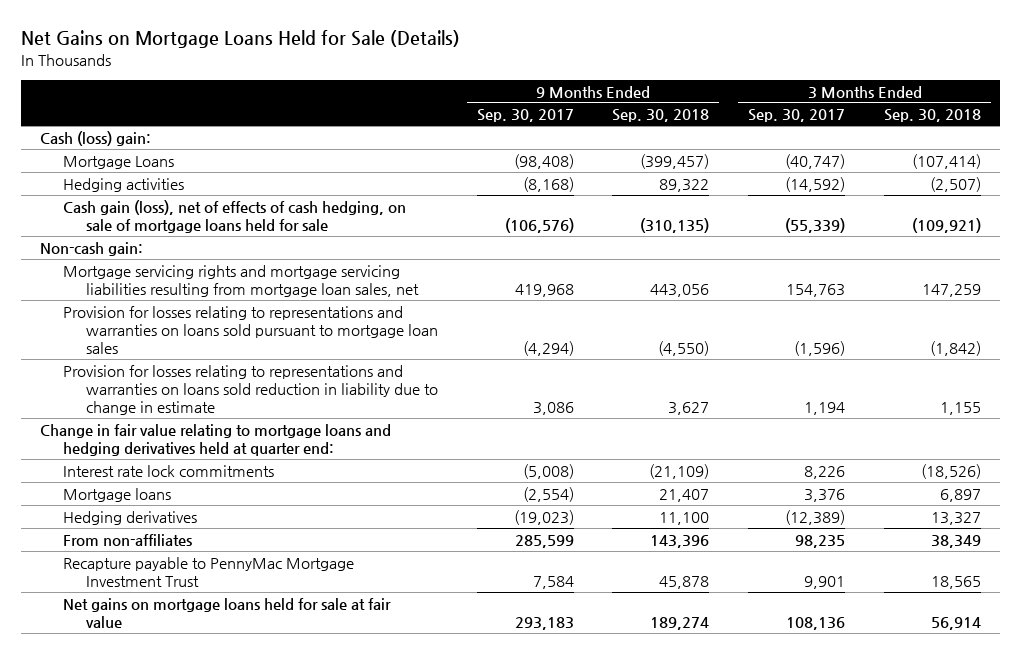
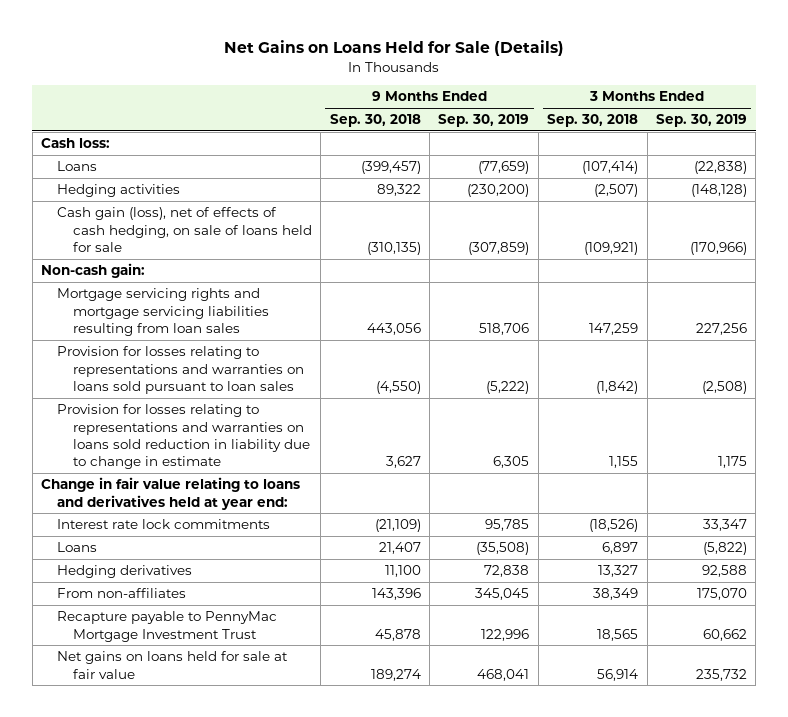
[20,30,460,49] Net Gains on Mortgage Loans Held for Sale (Details) -> [223,40,564,57] Net Gains on Loans Held for Sale (Details)
[476,109,574,123] Sep. 30, 2017 -> none
[748,109,846,123] Sep. 30, 2017 -> none
none -> [438,114,530,128] Sep. 30, 2019
none -> [655,114,747,128] Sep. 30, 2019
[39,130,151,146] Cash (loss) gain: -> [41,138,111,149] Cash loss:
[62,155,174,169] Mortgage Loans -> [57,161,98,172] Loans
[62,199,406,233] Cash gain (loss), net of effects of cash hedging, on sale of mortgage loans held for sale -> [57,207,313,252] Cash gain (loss), net of effects of cash hedging, on sale of loans held for sale
[62,264,419,297] Mortgage servicing rights and mortgage servicing liabilities resulting from mortgage loan sales, net -> [57,288,270,336] Mortgage servicing rights and mortgage servicing liabilities resulting from loan sales
[62,305,438,354] Provision for losses relating to representations and warranties on loans sold pursuant to mortgage loan sales -> [57,346,305,394] Provision for losses relating to representations and warranties on loans sold pursuant to loan sales
[39,423,391,456] Change in fair value relating to mortgage loans and hedging derivatives held at quarter end: -> [41,477,301,510] Change in fair value relating to loans and derivatives held at year end:
[62,487,171,502] Mortgage loans -> [57,542,98,553] Loans
[62,597,391,628] Net gains on mortgage loans held for sale at fair value -> [57,651,289,679] Net gains on loans held for sale at fair value

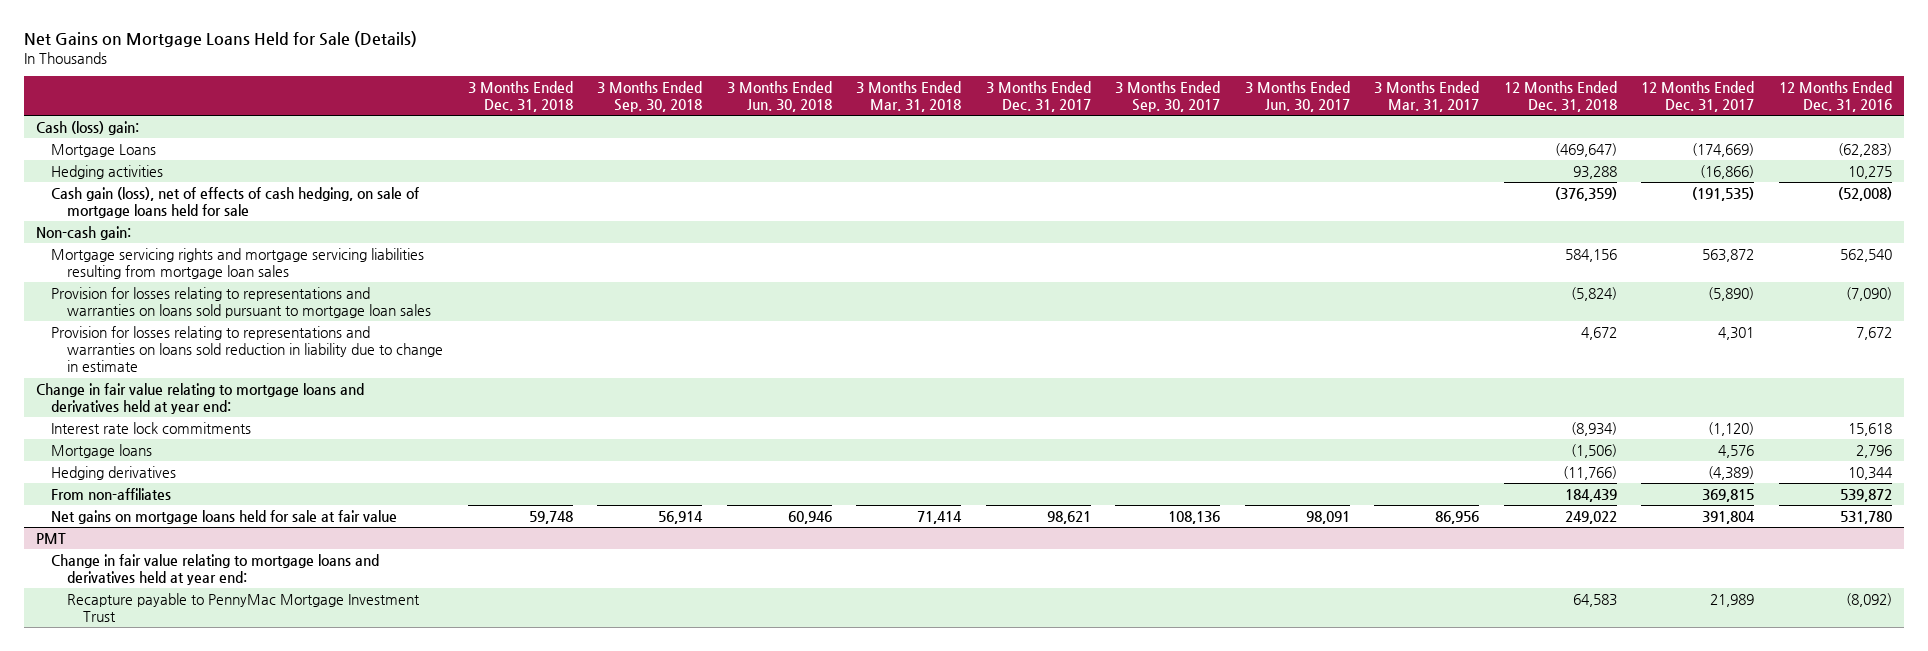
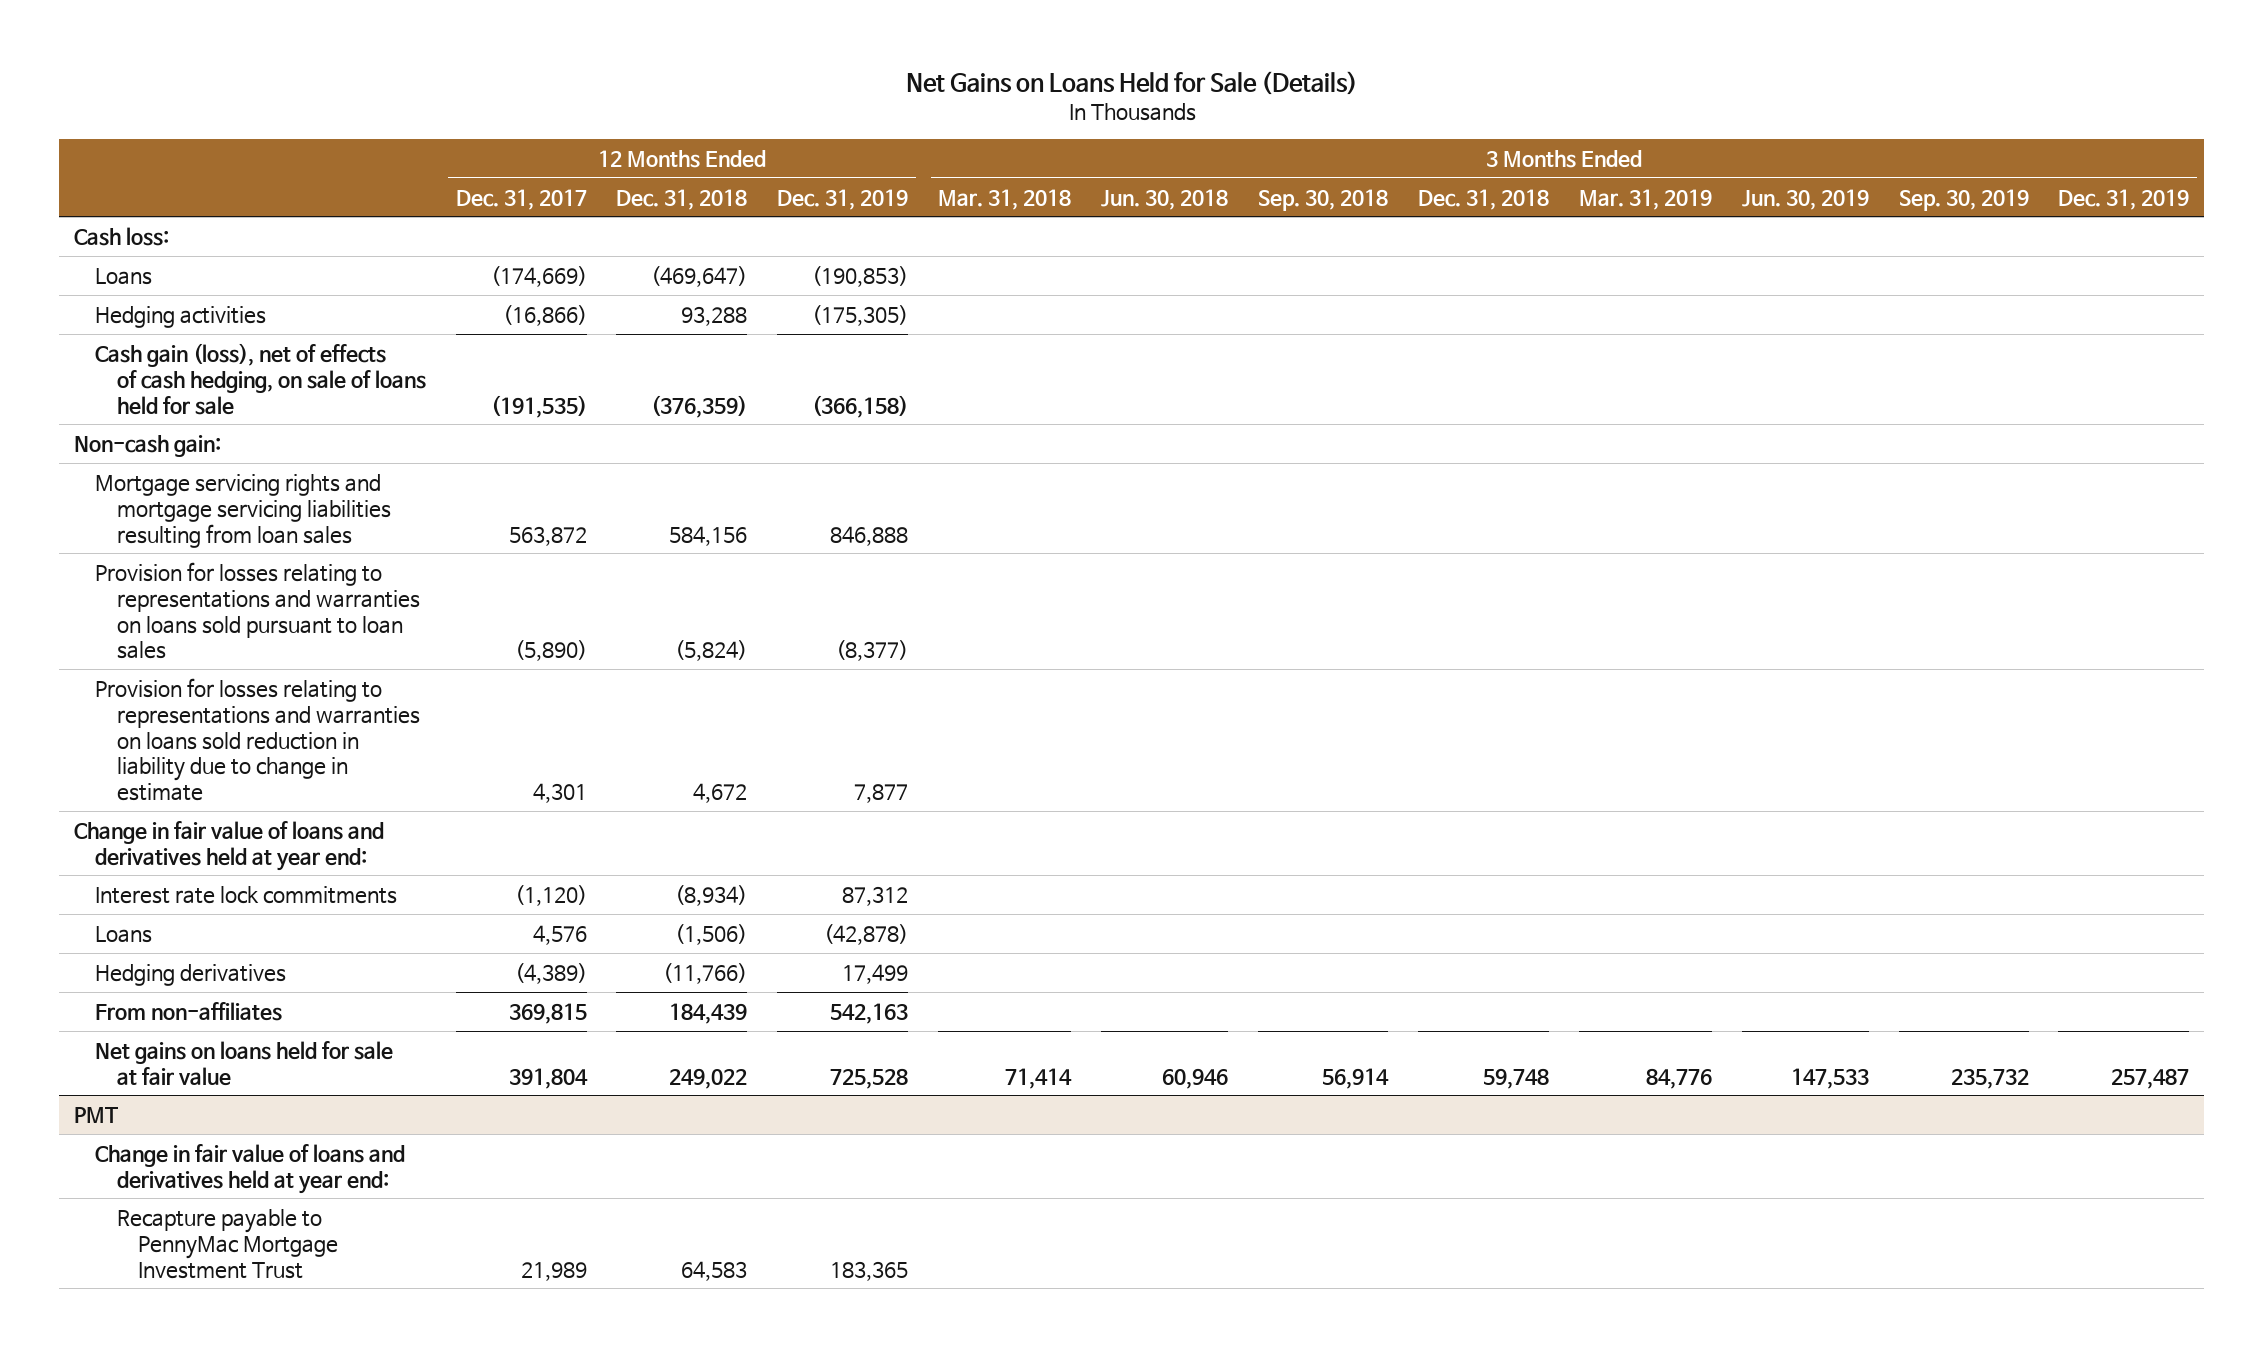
[23,31,417,48] Net Gains on Mortgage Loans Held for Sale (Details) -> [905,70,1358,95] Net Gains on Loans Held for Sale (Details)
[985,80,1091,112] 3 Months Ended Dec. 31, 2017 -> none
[1115,80,1221,112] 3 Months Ended Sep. 30, 2017 -> none
[1244,80,1350,112] 3 Months Ended Jun. 30, 2017 -> none
[1374,80,1480,112] 3 Months Ended Mar. 31, 2017 -> none
[1778,80,1892,112] 12 Months Ended Dec. 31, 2016 -> none
none -> [777,188,909,210] Dec. 31, 2019
none -> [1578,188,1712,210] Mar. 31, 2019
none -> [1741,188,1869,210] Jun. 30, 2019
none -> [1898,188,2029,211] Sep. 30, 2019
none -> [2058,188,2190,210] Dec. 31, 2019
[35,120,139,135] Cash (loss) gain: -> [74,226,170,246] Cash loss:
[51,143,157,157] Mortgage Loans -> [95,267,153,285] Loans
[51,186,420,219] Cash gain (loss), net of effects of cash hedging, on sale of mortgage loans held for sale -> [95,342,426,415] Cash gain (loss), net of effects of cash hedging, on sale of loans held for sale
[51,247,425,280] Mortgage servicing rights and mortgage servicing liabilities resulting from mortgage loan sales -> [95,473,391,548] Mortgage servicing rights and mortgage servicing liabilities resulting from loan sales
[51,286,432,319] Provision for losses relating to representations and warranties on loans sold pursuant to mortgage loan sales -> [95,561,420,660] Provision for losses relating to representations and warranties on loans sold pursuant to loan sales
[35,382,364,415] Change in fair value relating to mortgage loans and derivatives held at year end: -> [74,820,385,871] Change in fair value of loans and derivatives held at year end:
[51,443,153,458] Mortgage loans -> [95,925,153,943] Loans
[51,509,398,524] Net gains on mortgage loans held for sale at fair value -> [95,1040,394,1086] Net gains on loans held for sale at fair value
[51,553,380,586] Change in fair value relating to mortgage loans and derivatives held at year end: -> [95,1143,406,1194] Change in fair value of loans and derivatives held at year end:

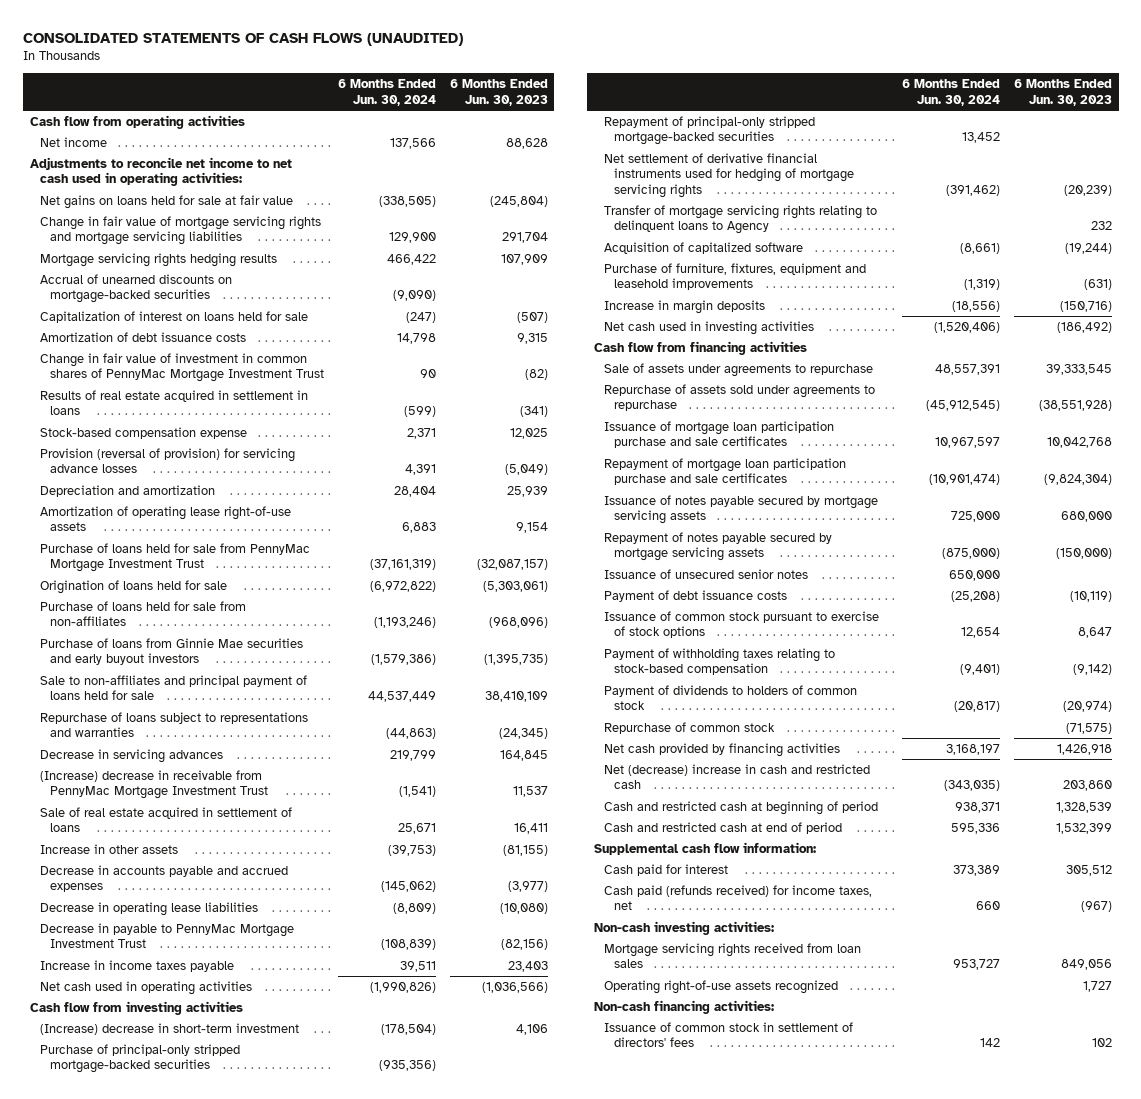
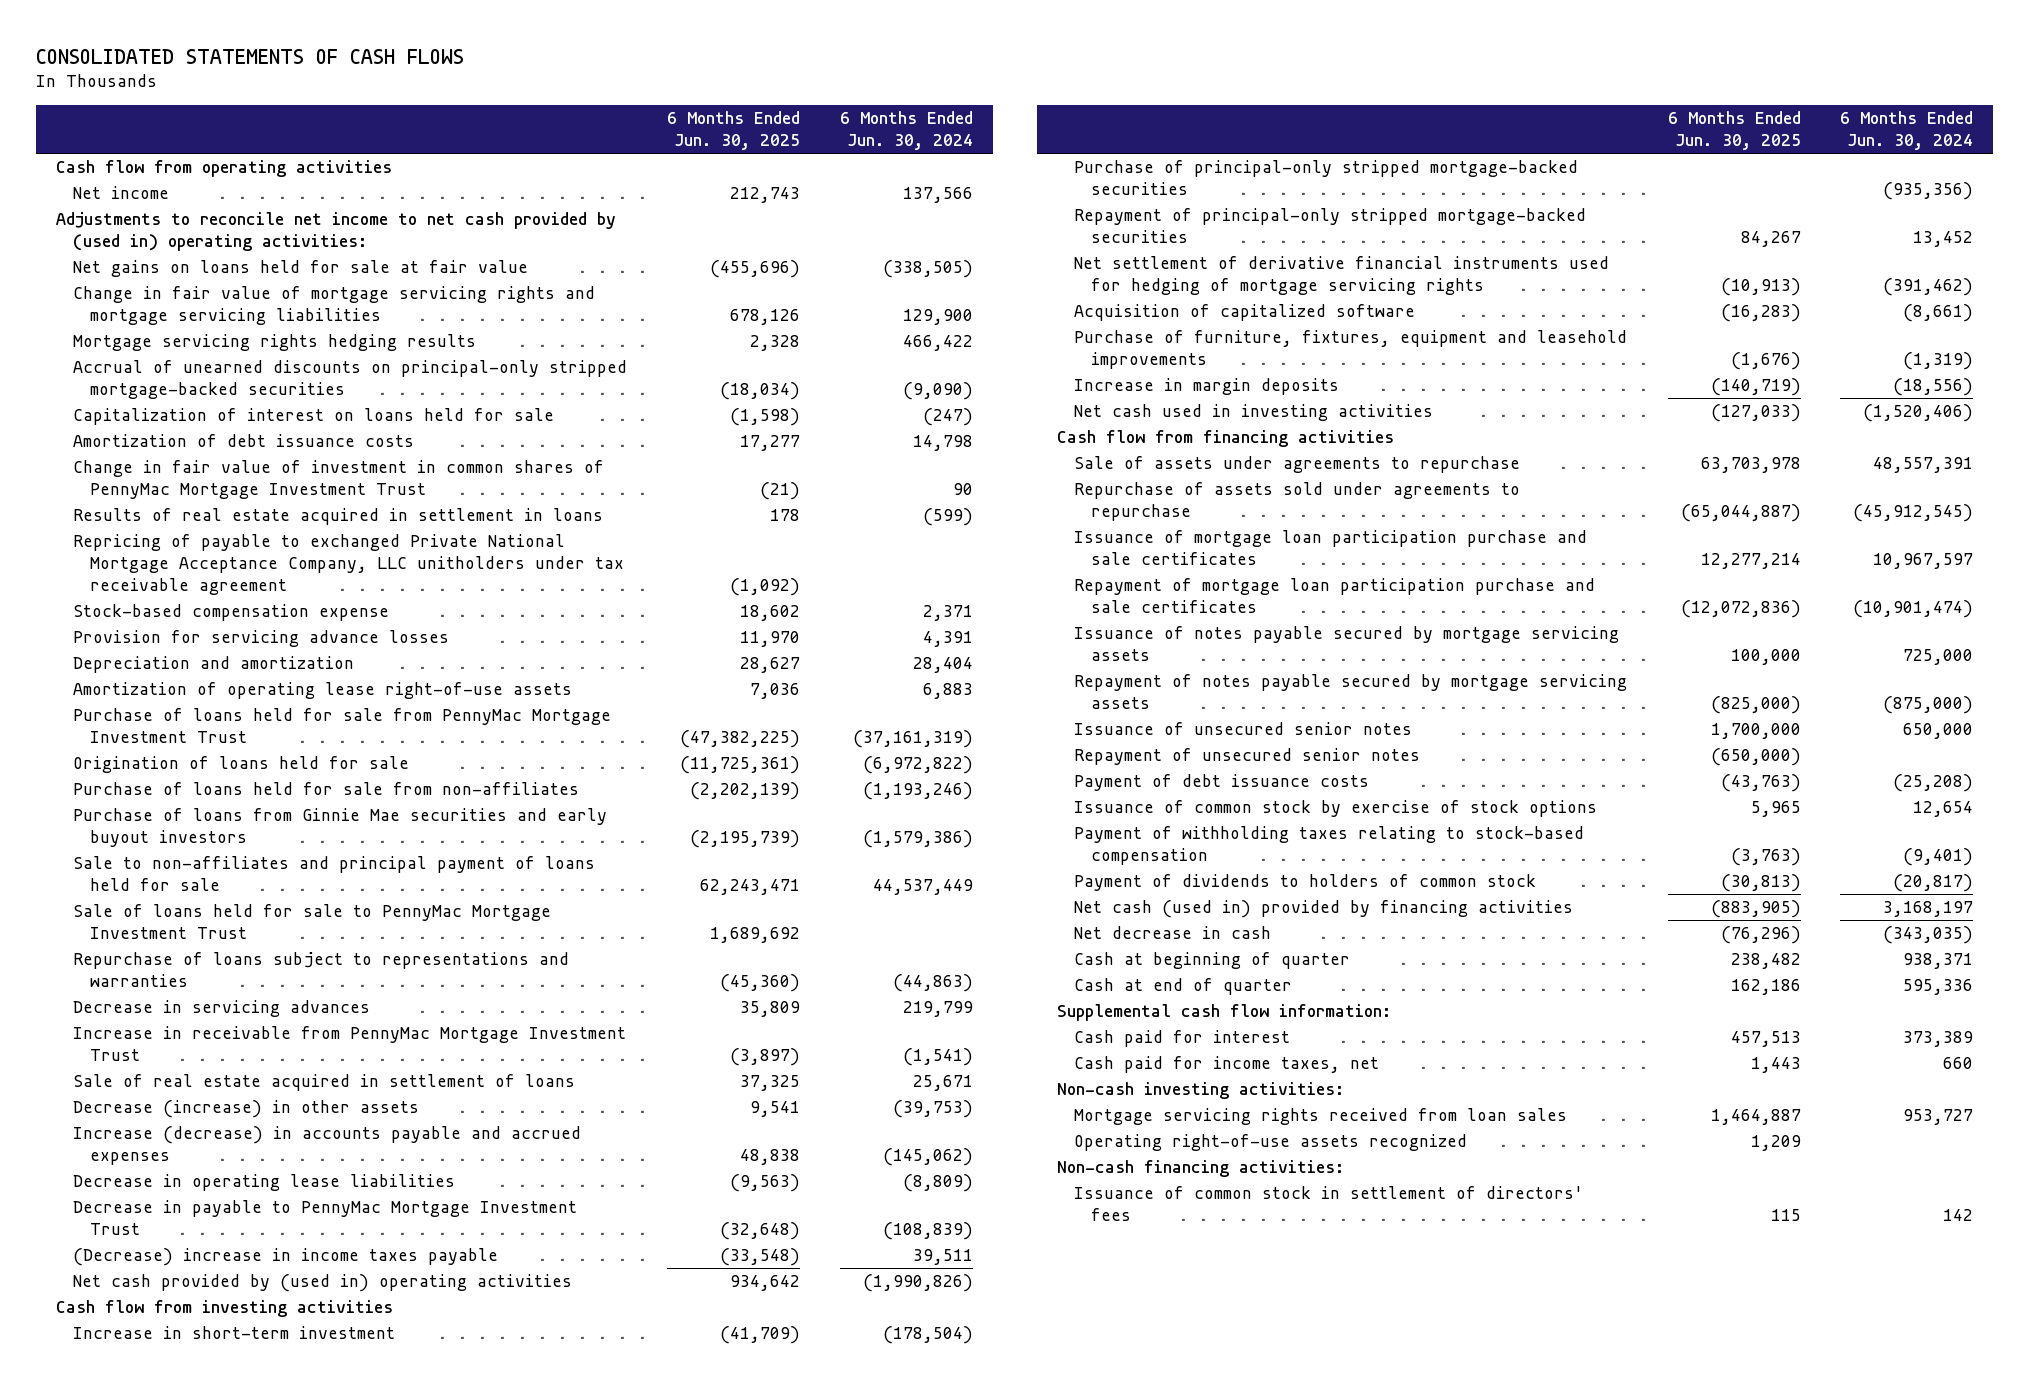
[22,32,463,46] CONSOLIDATED STATEMENTS OF CASH FLOWS (UNAUDITED) -> [36,48,465,64] CONSOLIDATED STATEMENTS OF CASH FLOWS
[449,79,548,106] 6 Months Ended Jun. 30, 2023 -> none
none -> [666,111,800,151] 6 Months Ended Jun. 30, 2025
[29,157,292,187] Adjustments to reconcile net income to net cash used in operating activities: -> [56,212,617,252] Adjustments to reconcile net income to net cash provided by (used in) operating activities:
[39,274,232,304] Accrual of unearned discounts on mortgage-backed securities -> [73,360,628,400] Accrual of unearned discounts on principal-only stripped mortgage-backed securities
none -> [73,534,625,596] Repricing of payable to exchanged Private National Mortgage Acceptance Company, LLC unitholders under tax receivable agreement
[39,448,295,474] Provision (reversal of provision) for servicing advance losses -> [73,630,450,648] Provision for servicing advance losses
none -> [73,904,552,940] Sale of loans held for sale to PennyMac Mortgage Investment Trust
[39,770,269,800] (Increase) decrease in receivable from PennyMac Mortgage Investment Trust -> [73,1026,627,1062] Increase in receivable from PennyMac Mortgage Investment Trust
[39,844,178,855] Increase in other assets -> [73,1100,420,1119] Decrease (increase) in other assets
[39,865,288,893] Decrease in accounts payable and accrued expenses -> [73,1126,582,1166] Increase (decrease) in accounts payable and accrued expenses
[39,960,234,973] Increase in income taxes payable -> [73,1248,499,1267] (Decrease) increase in income taxes payable
[39,981,252,996] Net cash used in operating activities -> [73,1274,573,1293] Net cash provided by (used in) operating activities
[39,1023,299,1036] (Increase) decrease in short-term investment -> [73,1326,396,1340] Increase in short-term investment
[604,205,878,235] Transfer of mortgage servicing rights relating to delinquent loans to Agency -> none
none -> [1073,748,1420,766] Repayment of unsecured senior notes
[604,611,880,639] Issuance of common stock pursuant to exercise of stock options -> [1073,800,1597,818] Issuance of common stock by exercise of stock options
[604,722,776,735] Repurchase of common stock -> none
[604,743,841,758] Net cash provided by financing activities -> [1073,900,1573,919] Net cash (used in) provided by financing activities
[604,764,871,790] Net (decrease) increase in cash and restricted cash -> [1073,926,1271,940] Net decrease in cash
[604,801,879,816] Cash and restricted cash at beginning of period -> [1073,952,1350,970] Cash at beginning of quarter
[604,822,843,835] Cash and restricted cash at end of period -> [1073,978,1292,996] Cash at end of quarter
[604,885,873,911] Cash paid (refunds received) for income taxes, net -> [1073,1056,1379,1074] Cash paid for income taxes, net

